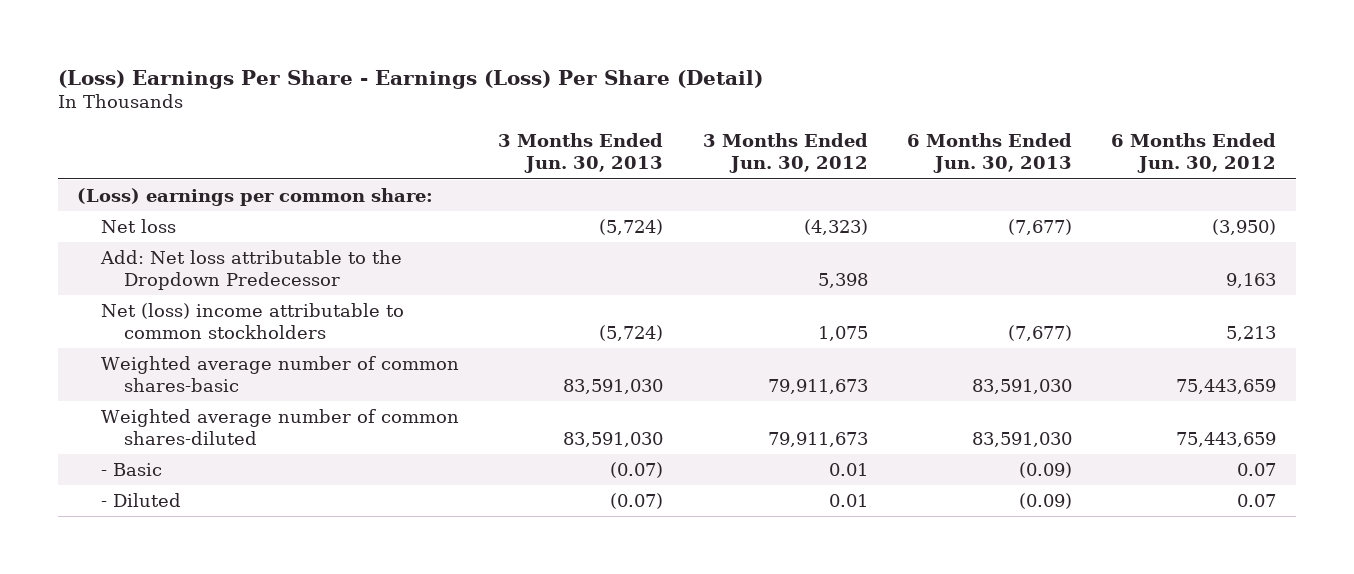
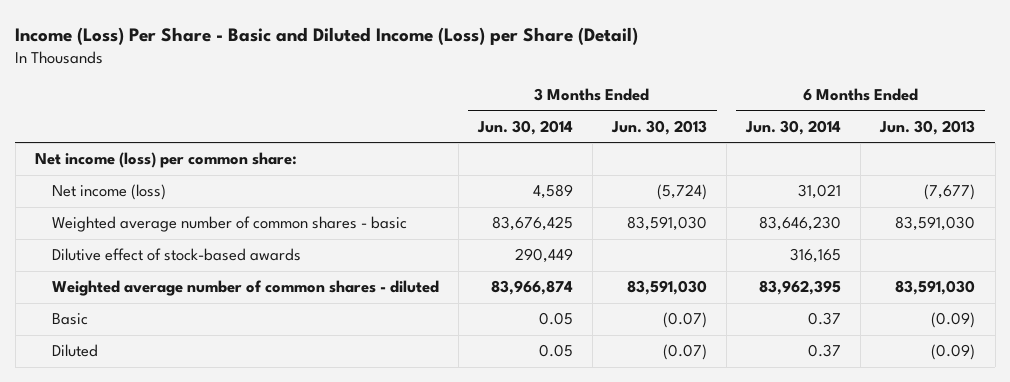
[57,69,763,89] (Loss) Earnings Per Share - Earnings (Loss) Per Share (Detail) -> [15,26,639,45] Income (Loss) Per Share - Basic and Diluted Income (Loss) per Share (Detail)
[702,133,868,174] 3 Months Ended Jun. 30, 2012 -> none
[1111,133,1277,174] 6 Months Ended Jun. 30, 2012 -> none
none -> [476,119,573,135] Jun. 30, 2014
none -> [745,119,842,135] Jun. 30, 2014
[99,250,402,291] Add: Net loss attributable to the Dropdown Predecessor -> none
[100,303,404,340] Net (loss) income attributable to common stockholders -> none
[77,188,434,207] (Loss) earnings per common share: -> [34,152,297,169] Net income (loss) per common share:
[100,219,176,234] Net loss -> [51,184,166,201] Net income (loss)
[100,356,459,393] Weighted average number of common shares-basic -> [51,216,407,233] Weighted average number of common shares - basic
none -> [51,248,301,262] Dilutive effect of stock-based awards
[100,409,459,446] Weighted average number of common shares-diluted -> [51,280,439,297] Weighted average number of common shares - diluted
[100,463,162,477] - Basic -> [51,313,88,326] Basic
[100,493,181,508] - Diluted -> [51,344,98,358] Diluted

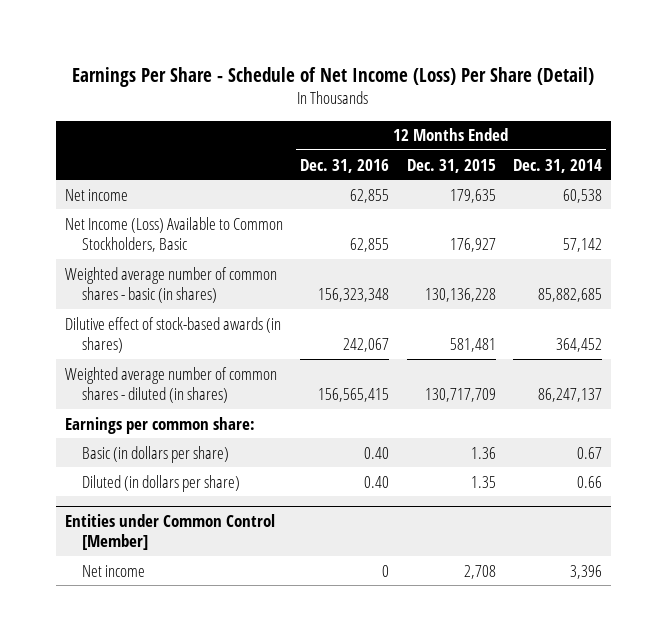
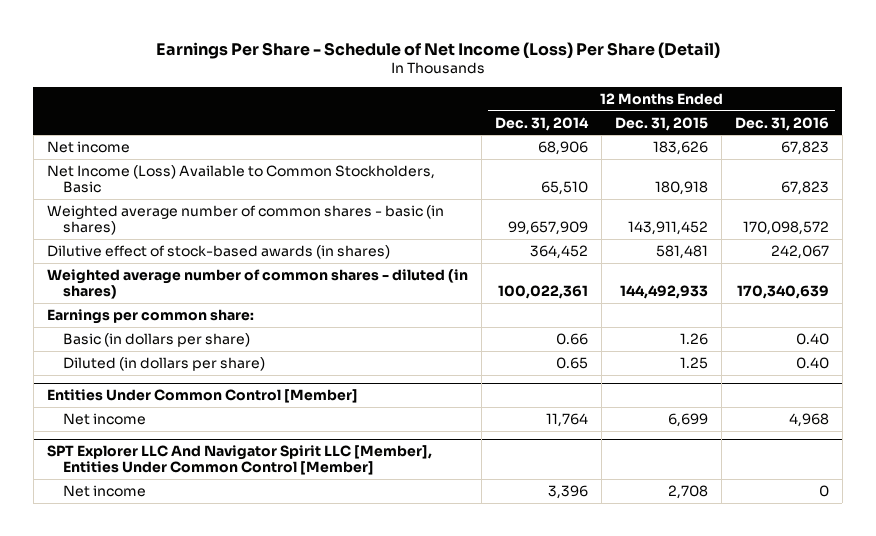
[350,188,390,203] 62,855 -> [780,140,829,155] 67,823
[449,188,496,203] 179,635 -> [652,140,708,155] 183,626
[563,188,603,203] 60,538 -> [537,140,588,155] 68,906
[350,237,390,252] 62,855 -> [780,181,829,196] 67,823
[449,237,496,252] 176,927 -> [654,181,708,196] 180,918
[563,237,603,252] 57,142 -> [540,181,588,196] 65,510
[318,287,390,302] 156,323,348 -> [742,221,829,236] 170,098,572
[424,287,496,302] 130,136,228 -> [627,221,708,236] 143,911,452
[538,287,603,302] 85,882,685 -> [507,221,588,236] 99,657,909
[318,387,390,402] 156,565,415 -> [736,285,829,300] 170,340,639
[424,387,496,402] 130,717,709 -> [619,285,708,300] 144,492,933
[538,387,603,402] 86,247,137 -> [497,285,588,300] 100,022,361
[470,446,496,459] 1.36 -> [679,332,708,345] 1.26
[577,446,603,459] 0.67 -> [555,332,588,345] 0.66
[470,475,496,488] 1.35 -> [679,356,708,369] 1.25
[577,475,603,488] 0.66 -> [555,356,588,369] 0.65
[64,513,275,550] Entities under Common Control [Member] -> [46,388,358,403] Entities Under Common Control [Member]
none -> [63,412,147,425] Net income
none -> [46,444,432,476] SPT Explorer LLC And Navigator Spirit LLC [Member], Entities Under Common Control [Member]

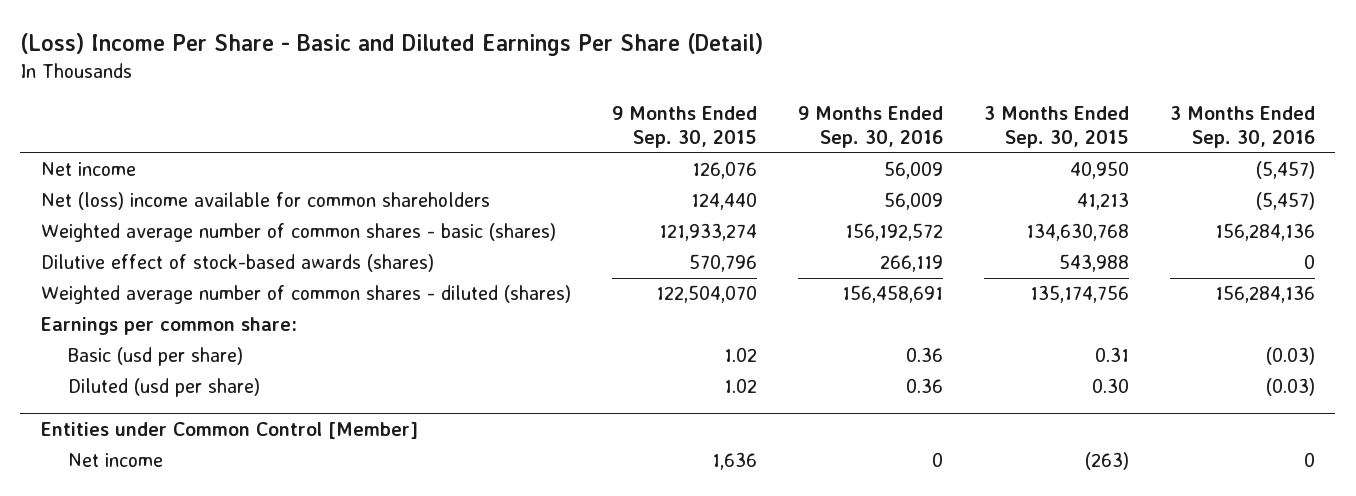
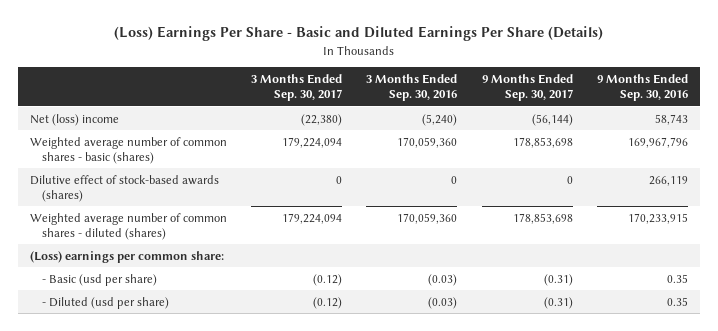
[20,33,764,57] (Loss) Income Per Share - Basic and Diluted Earnings Per Share (Detail) -> [113,26,603,42] (Loss) Earnings Per Share - Basic and Diluted Earnings Per Share (Details)
[611,106,757,148] 9 Months Ended Sep. 30, 2015 -> none
[983,106,1129,148] 3 Months Ended Sep. 30, 2015 -> none
none -> [251,74,343,102] 3 Months Ended Sep. 30, 2017
none -> [481,74,573,102] 9 Months Ended Sep. 30, 2017
[40,192,490,211] Net (loss) income available for common shareholders -> none
[40,162,136,177] Net income -> [29,113,119,126] Net (loss) income
[883,161,943,180] 56,009 -> [654,113,688,125] 58,743
[1255,161,1315,180] (5,457) -> [422,113,458,126] (5,240)
[844,223,943,242] 156,192,572 -> [627,136,688,148] 169,967,796
[1214,223,1315,242] 156,284,136 -> [397,136,458,148] 170,059,360
[40,422,418,440] Entities under Common Control [Member] -> none
[68,453,164,468] Net income -> none
[841,285,943,304] 156,458,691 -> [627,212,688,224] 170,233,915
[1214,285,1315,304] 156,284,136 -> [397,212,458,224] 170,059,360
[40,317,297,336] Earnings per common share: -> [29,250,224,263] (Loss) earnings per common share:
[68,347,244,367] Basic (usd per share) -> [41,273,157,286] - Basic (usd per share)
[905,347,943,363] 0.36 -> [666,273,688,283] 0.35
[68,378,261,398] Diluted (usd per share) -> [41,296,169,309] - Diluted (usd per share)
[905,378,943,394] 0.36 -> [666,296,688,306] 0.35

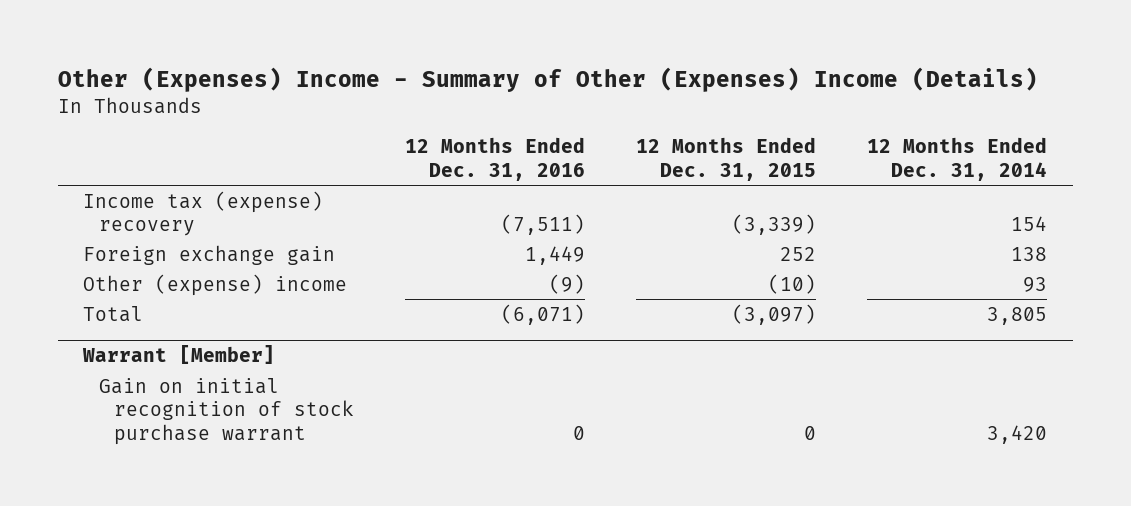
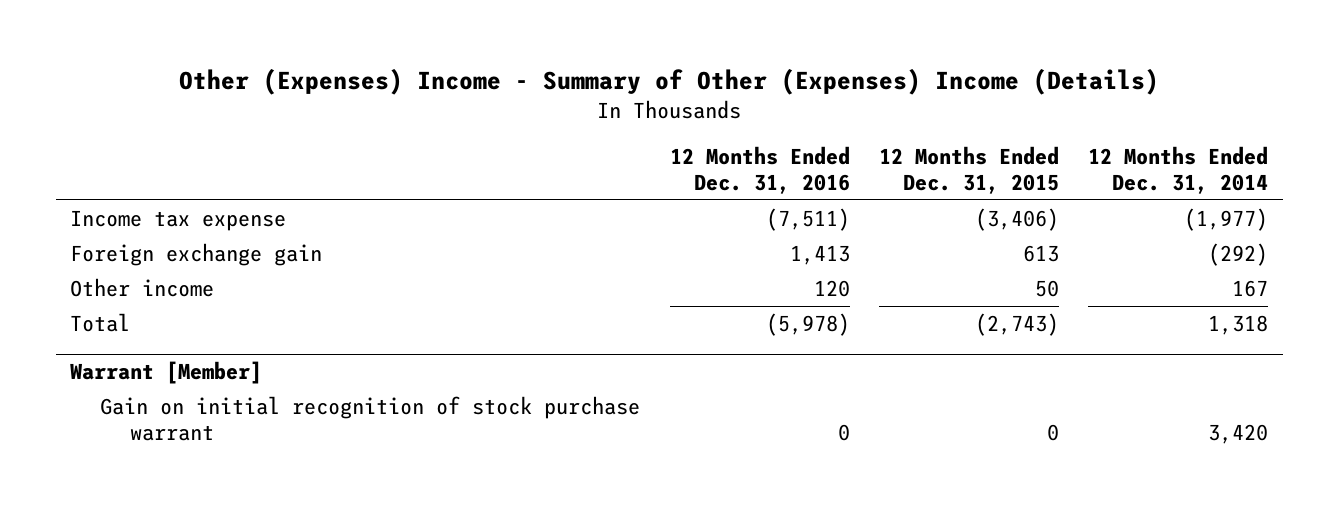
[83,190,324,237] Income tax (expense) recovery -> [70,209,287,231] Income tax expense
[732,214,817,236] (3,339) -> [974,207,1059,231] (3,406)
[1011,216,1048,232] 154 -> [1184,207,1269,231] (1,977)
[525,245,586,265] 1,449 -> [789,244,850,265] 1,413
[780,246,817,261] 252 -> [1022,244,1059,262] 613
[1011,246,1048,261] 138 -> [1208,242,1269,266] (292)
[83,273,348,296] Other (expense) income -> [70,277,215,297] Other income
[549,273,586,294] (9) -> [813,279,850,297] 120
[768,273,817,294] (10) -> [1034,279,1059,297] 50
[1023,276,1048,292] 93 -> [1232,279,1269,297] 167
[501,303,586,325] (6,071) -> [765,312,850,336] (5,978)
[732,303,817,325] (3,097) -> [974,312,1059,336] (2,743)
[987,306,1048,325] 3,805 -> [1208,314,1269,335] 1,318

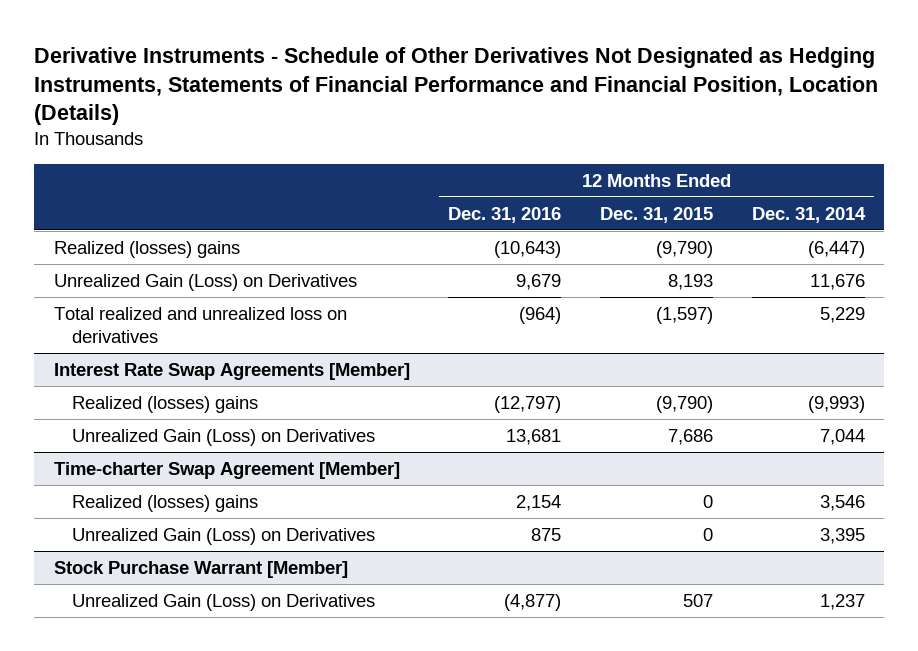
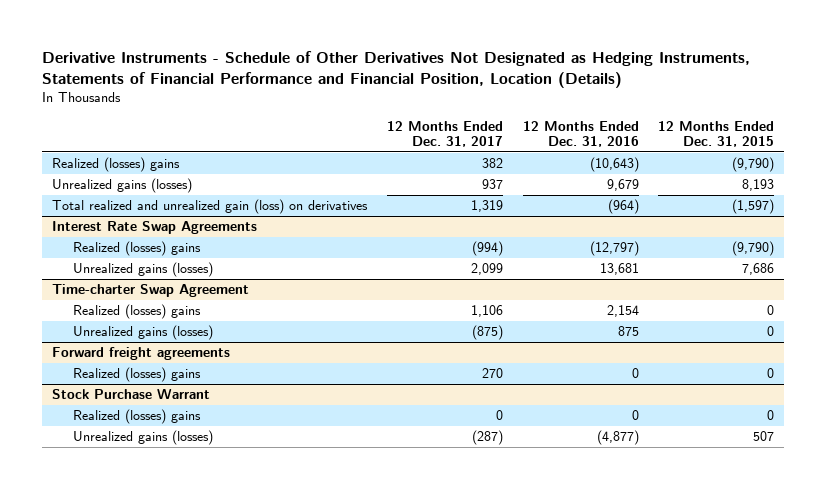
[751,206,866,223] Dec. 31, 2014 -> none
none -> [386,120,503,147] 12 Months Ended Dec. 31, 2017
[53,273,357,291] Unrealized Gain (Loss) on Derivatives -> [52,178,193,194] Unrealized gains (losses)
[53,306,347,343] Total realized and unrealized loss on derivatives -> [52,199,369,215] Total realized and unrealized gain (loss) on derivatives
[53,362,410,380] Interest Rate Swap Agreements [Member] -> [52,221,258,235] Interest Rate Swap Agreements
[71,428,375,446] Unrealized Gain (Loss) on Derivatives -> [73,262,214,278] Unrealized gains (losses)
[53,461,400,479] Time-charter Swap Agreement [Member] -> [52,284,250,298] Time-charter Swap Agreement
[71,527,375,545] Unrealized Gain (Loss) on Derivatives -> [73,325,214,341] Unrealized gains (losses)
none -> [52,347,231,361] Forward freight agreements
none -> [73,367,202,383] Realized (losses) gains
[53,560,348,578] Stock Purchase Warrant [Member] -> [52,389,211,400] Stock Purchase Warrant
none -> [73,409,202,425] Realized (losses) gains
[71,593,375,611] Unrealized Gain (Loss) on Derivatives -> [73,430,214,446] Unrealized gains (losses)

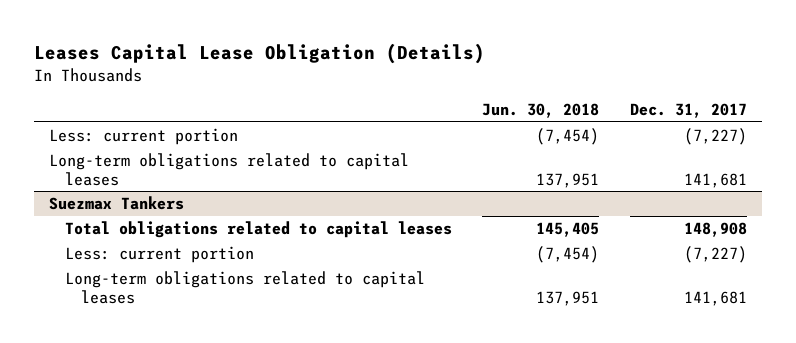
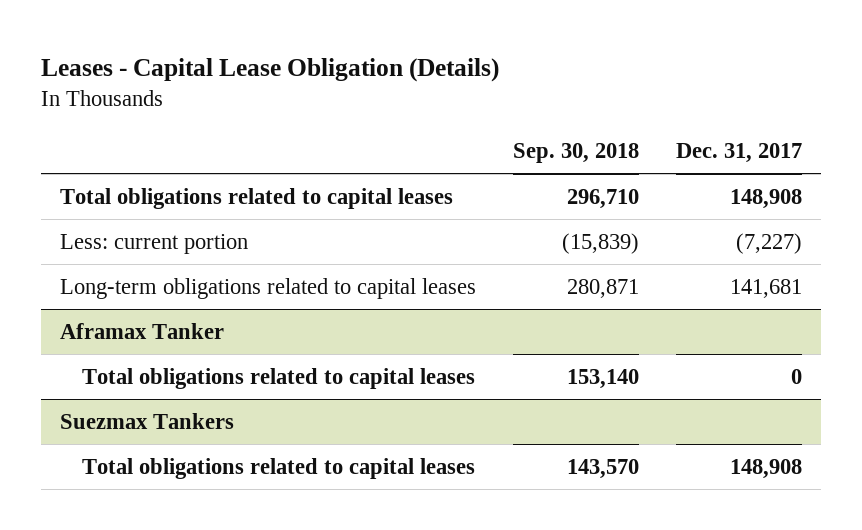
[33,42,485,64] Leases Capital Lease Obligation (Details) -> [41,57,500,82] Leases - Capital Lease Obligation (Details)
[482,102,600,118] Jun. 30, 2018 -> none
none -> [512,143,639,164] Sep. 30, 2018
none -> [59,187,453,209] Total obligations related to capital leases
none -> [59,322,224,339] Aframax Tanker
none -> [81,367,475,389] Total obligations related to capital leases
[64,246,254,264] Less: current portion -> none
[64,271,425,304] Long-term obligations related to capital leases -> none

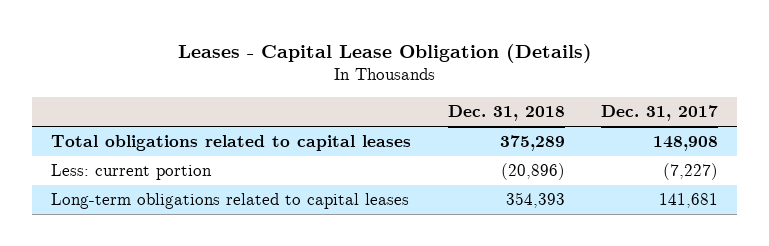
[512,143,639,164] Sep. 30, 2018 -> none
none -> [447,105,565,122] Dec. 31, 2018
[59,322,224,339] Aframax Tanker -> none
[81,367,475,389] Total obligations related to capital leases -> none
[59,412,234,429] Suezmax Tankers -> none
[81,457,475,479] Total obligations related to capital leases -> none

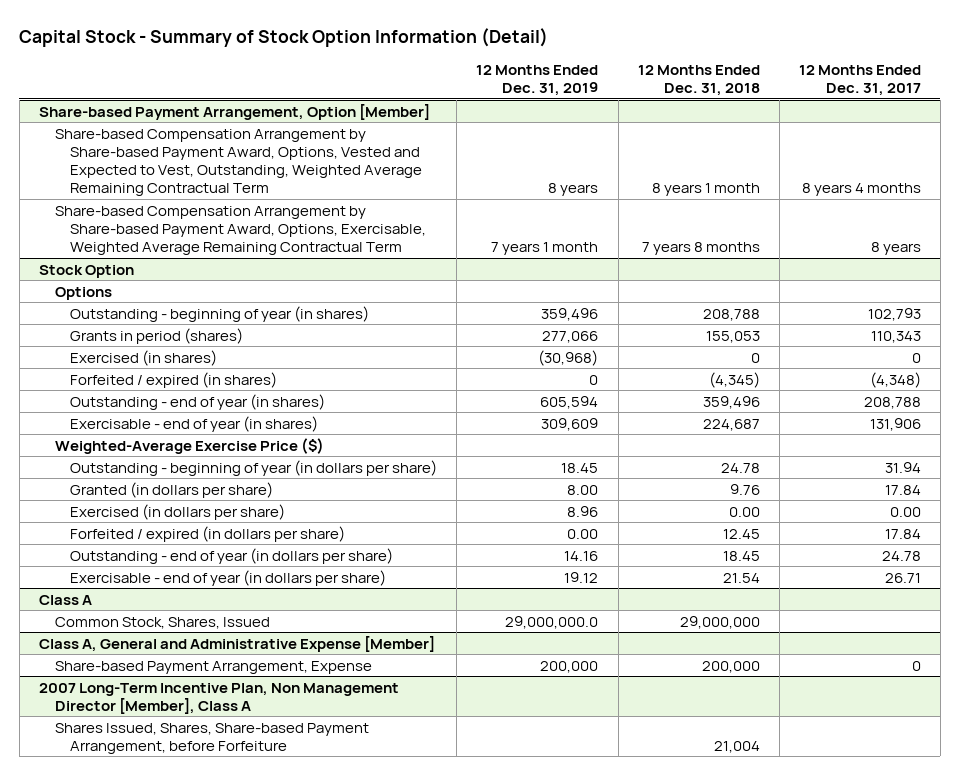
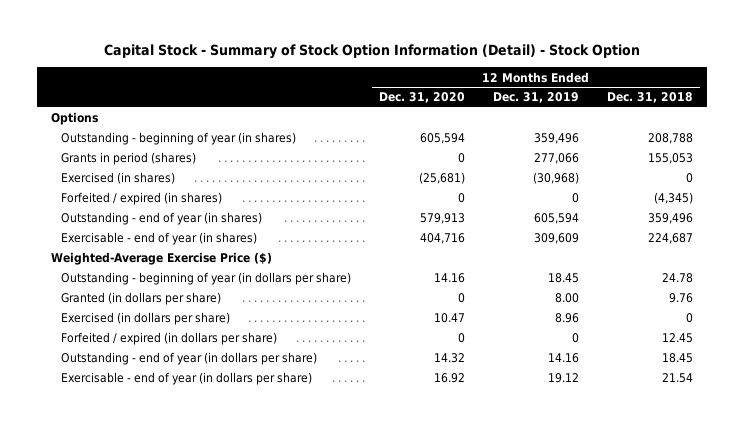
[19,27,549,47] Capital Stock - Summary of Stock Option Information (Detail) -> [104,44,641,60] Capital Stock - Summary of Stock Option Information (Detail) - Stock Option
[798,64,921,97] 12 Months Ended Dec. 31, 2017 -> none
none -> [379,92,466,104] Dec. 31, 2020
[38,103,430,120] Share-based Payment Arrangement, Option [Member] -> none
[54,128,423,197] Share-based Compensation Arrangement by Share-based Payment Award, Options, Vested and Expected to Vest, Outstanding, Weighted Average Remaining Contractual Term -> none
[54,205,427,256] Share-based Compensation Arrangement by Share-based Payment Award, Options, Exercisable, Weighted Average Remaining Contractual Term -> none
[38,264,134,278] Stock Option -> none
[728,506,760,517] 0.00 -> [686,313,694,324] 0
[567,528,599,539] 0.00 -> [572,333,580,344] 0
[38,594,92,605] Class A -> none
[54,616,270,629] Common Stock, Shares, Issued -> none
[38,635,435,652] Class A, General and Administrative Expense [Member] -> none
[54,660,372,674] Share-based Payment Arrangement, Expense -> none
[38,682,399,714] 2007 Long-Term Incentive Plan, Non Management Director [Member], Class A -> none
[54,722,369,754] Shares Issued, Shares, Share-based Payment Arrangement, before Forfeiture -> none

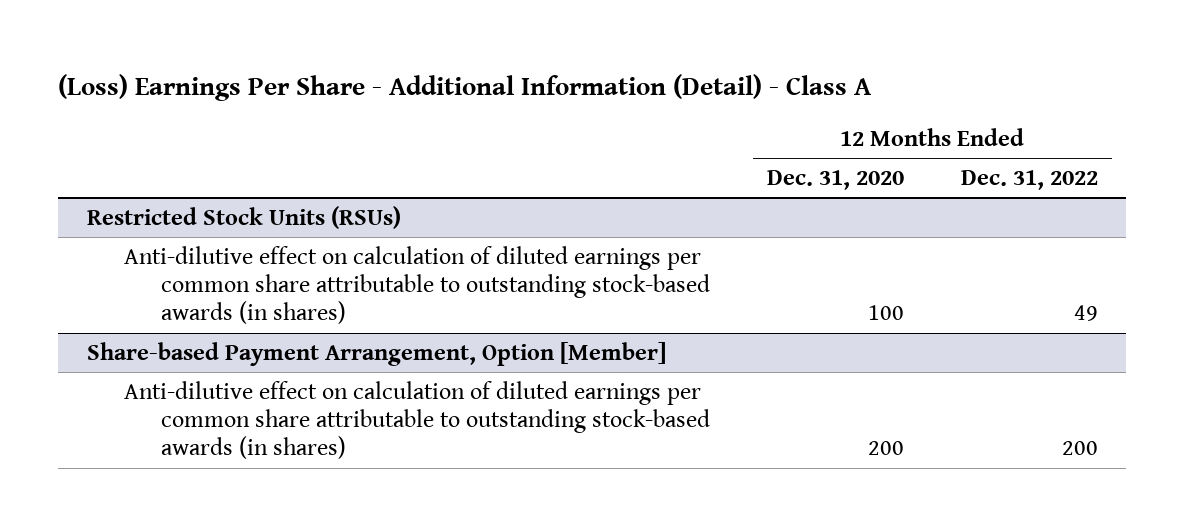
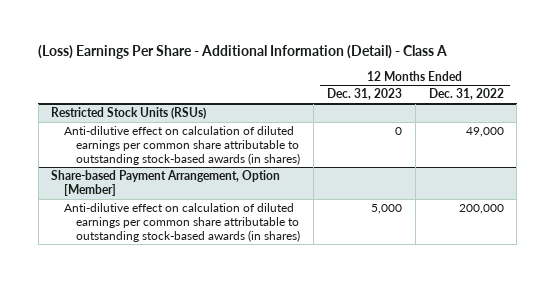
[767,170,905,191] Dec. 31, 2020 -> none
none -> [326,88,402,101] Dec. 31, 2023
[1073,305,1098,322] 49 -> [465,127,504,138] 49,000
[1061,441,1098,456] 200 -> [458,204,504,215] 200,000

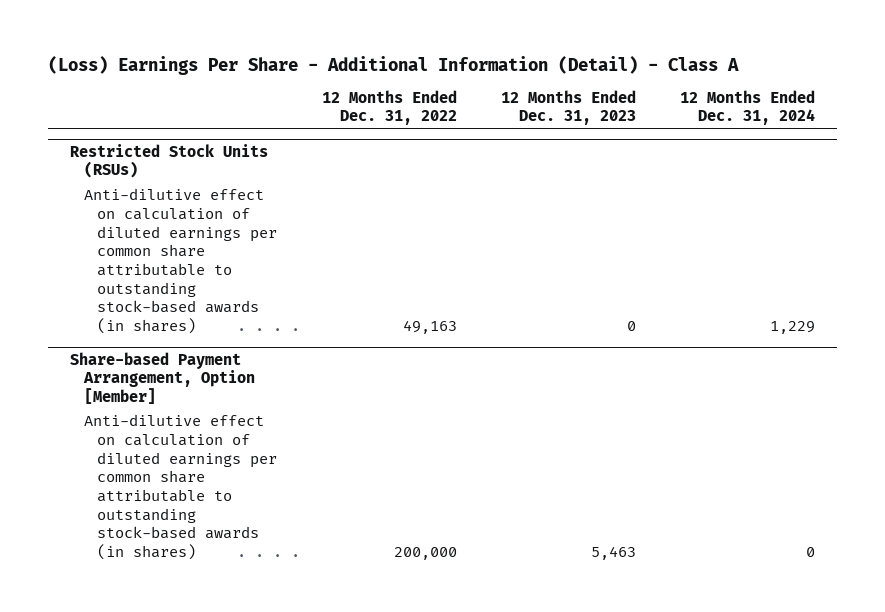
none -> [680,89,816,126] 12 Months Ended Dec. 31, 2024
[465,127,504,138] 49,000 -> [402,319,457,334] 49,163
[370,204,402,215] 5,000 -> [591,545,637,560] 5,463

